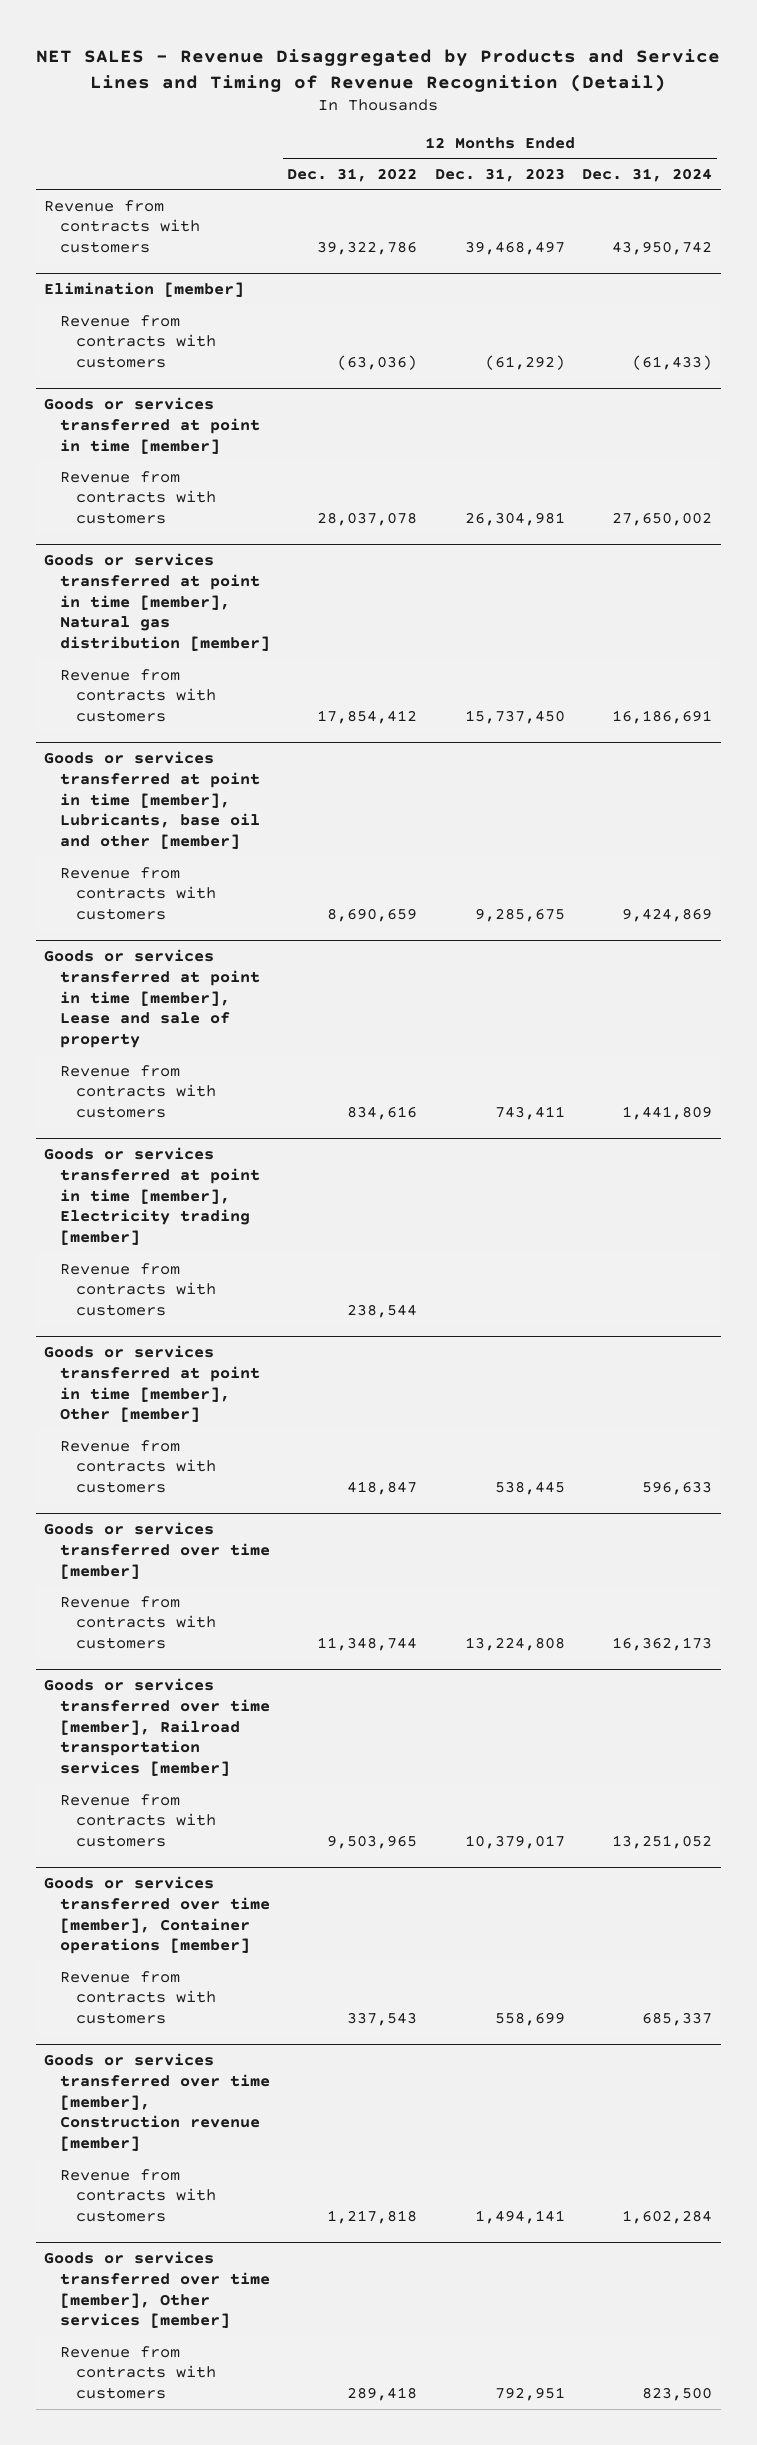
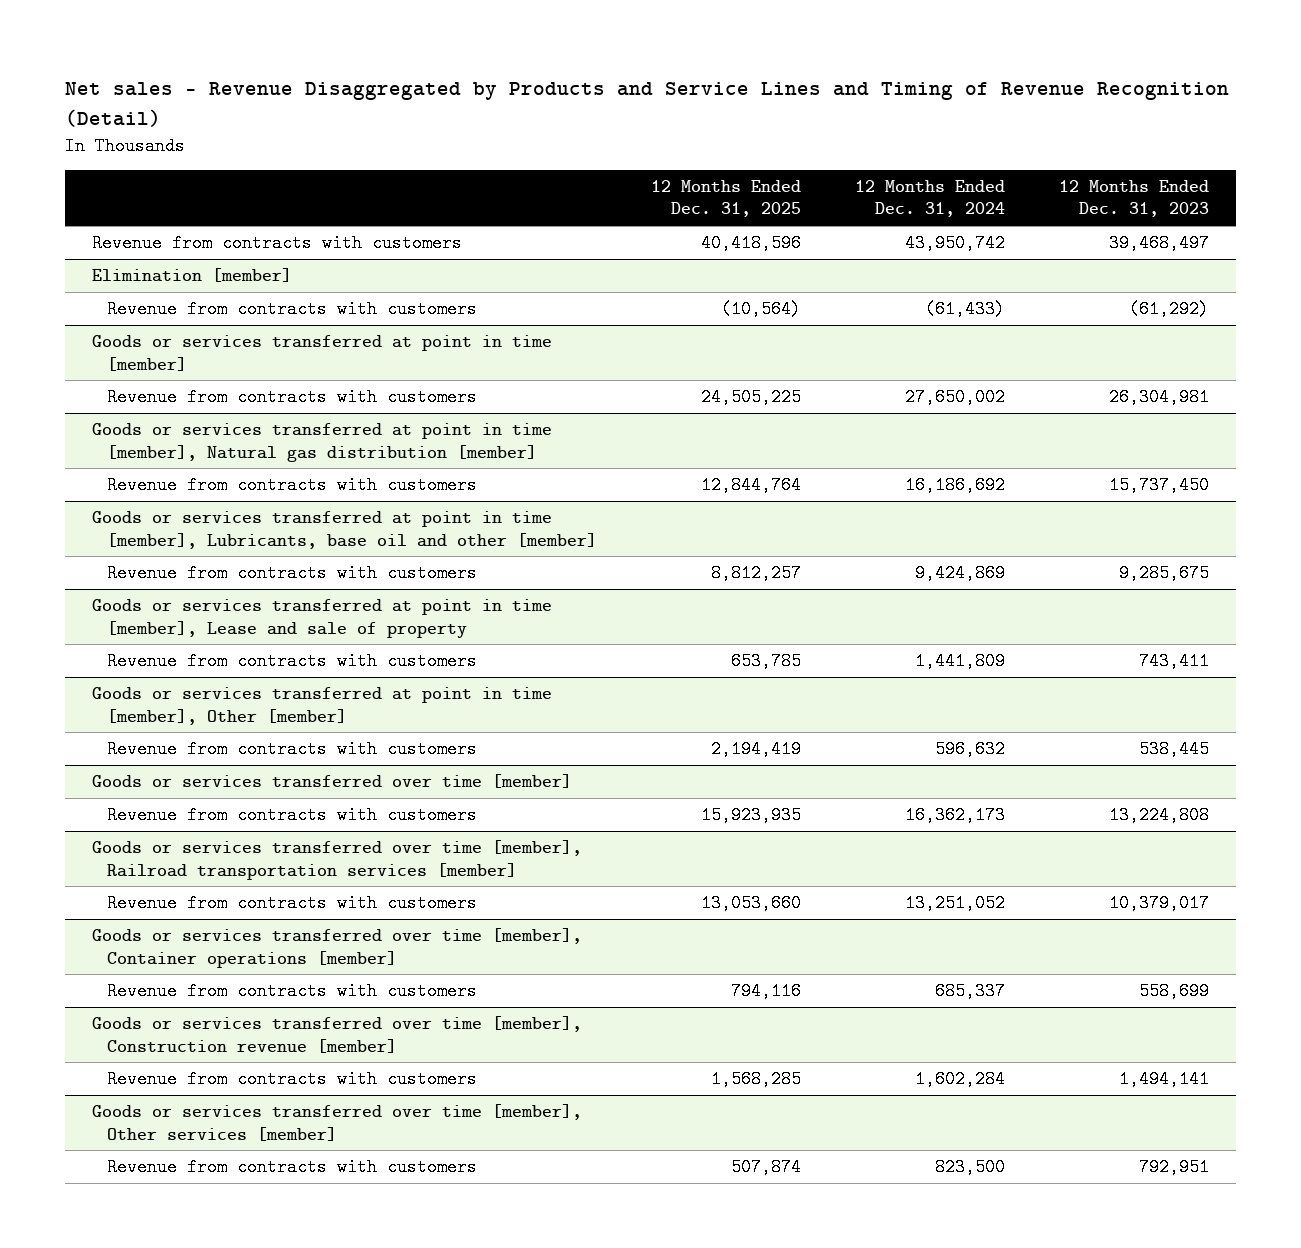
[36,48,721,92] NET SALES - Revenue Disaggregated by Products and Service Lines and Timing of Revenue Recognition (Detail) -> [65,82,1230,127] Net sales - Revenue Disaggregated by Products and Service Lines and Timing of Revenue Recognition (Detail)
[287,167,418,182] Dec. 31, 2022 -> none
none -> [650,180,801,218] 12 Months Ended Dec. 31, 2025
[612,710,713,725] 16,186,691 -> [904,476,1005,495] 16,186,692
[44,1146,260,1246] Goods or services transferred at point in time [member], Electricity trading [member] -> none
[59,1262,216,1317] Revenue from contracts with customers -> none
[642,1481,713,1496] 596,633 -> [934,740,1005,759] 596,632

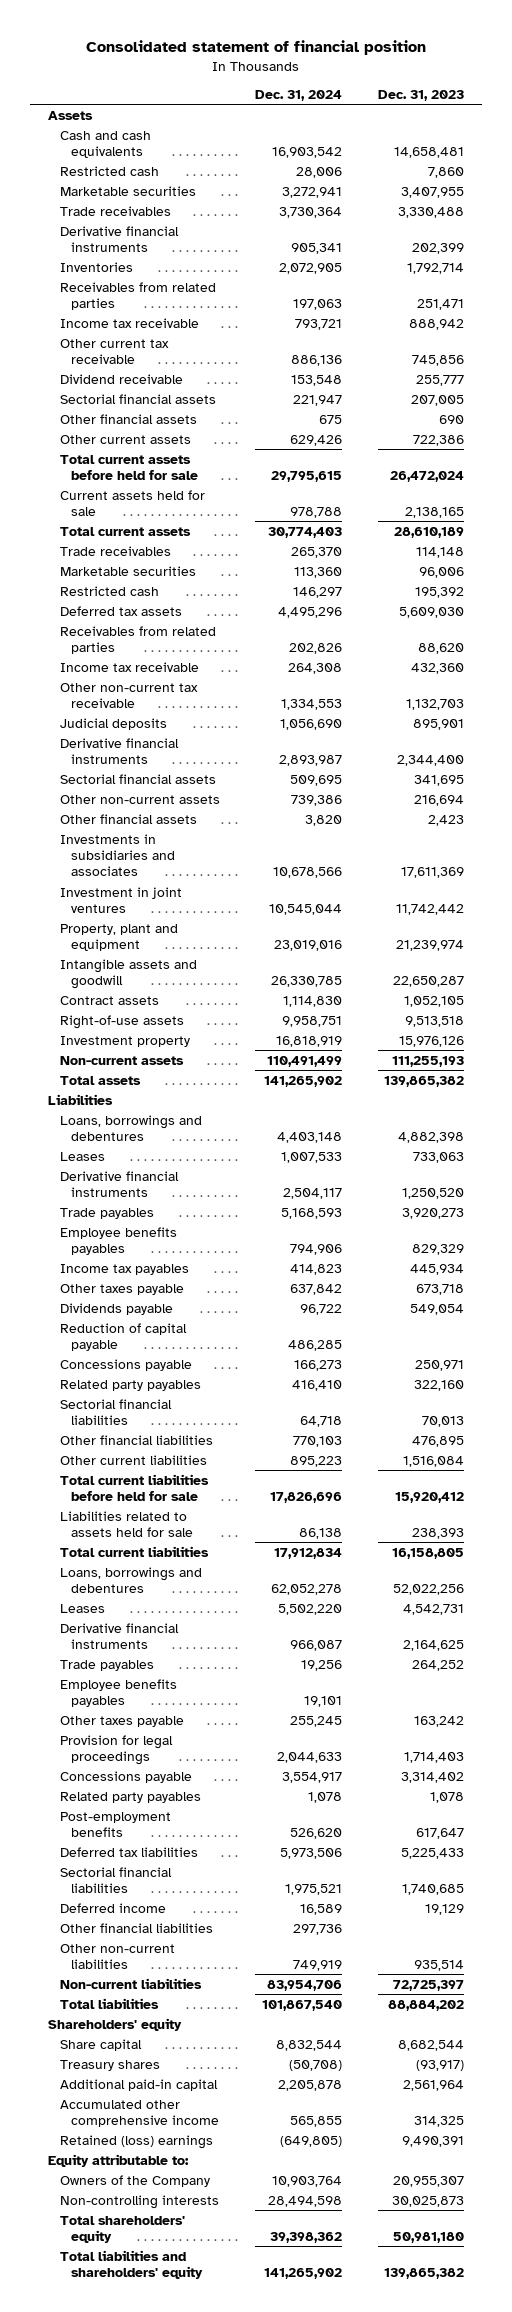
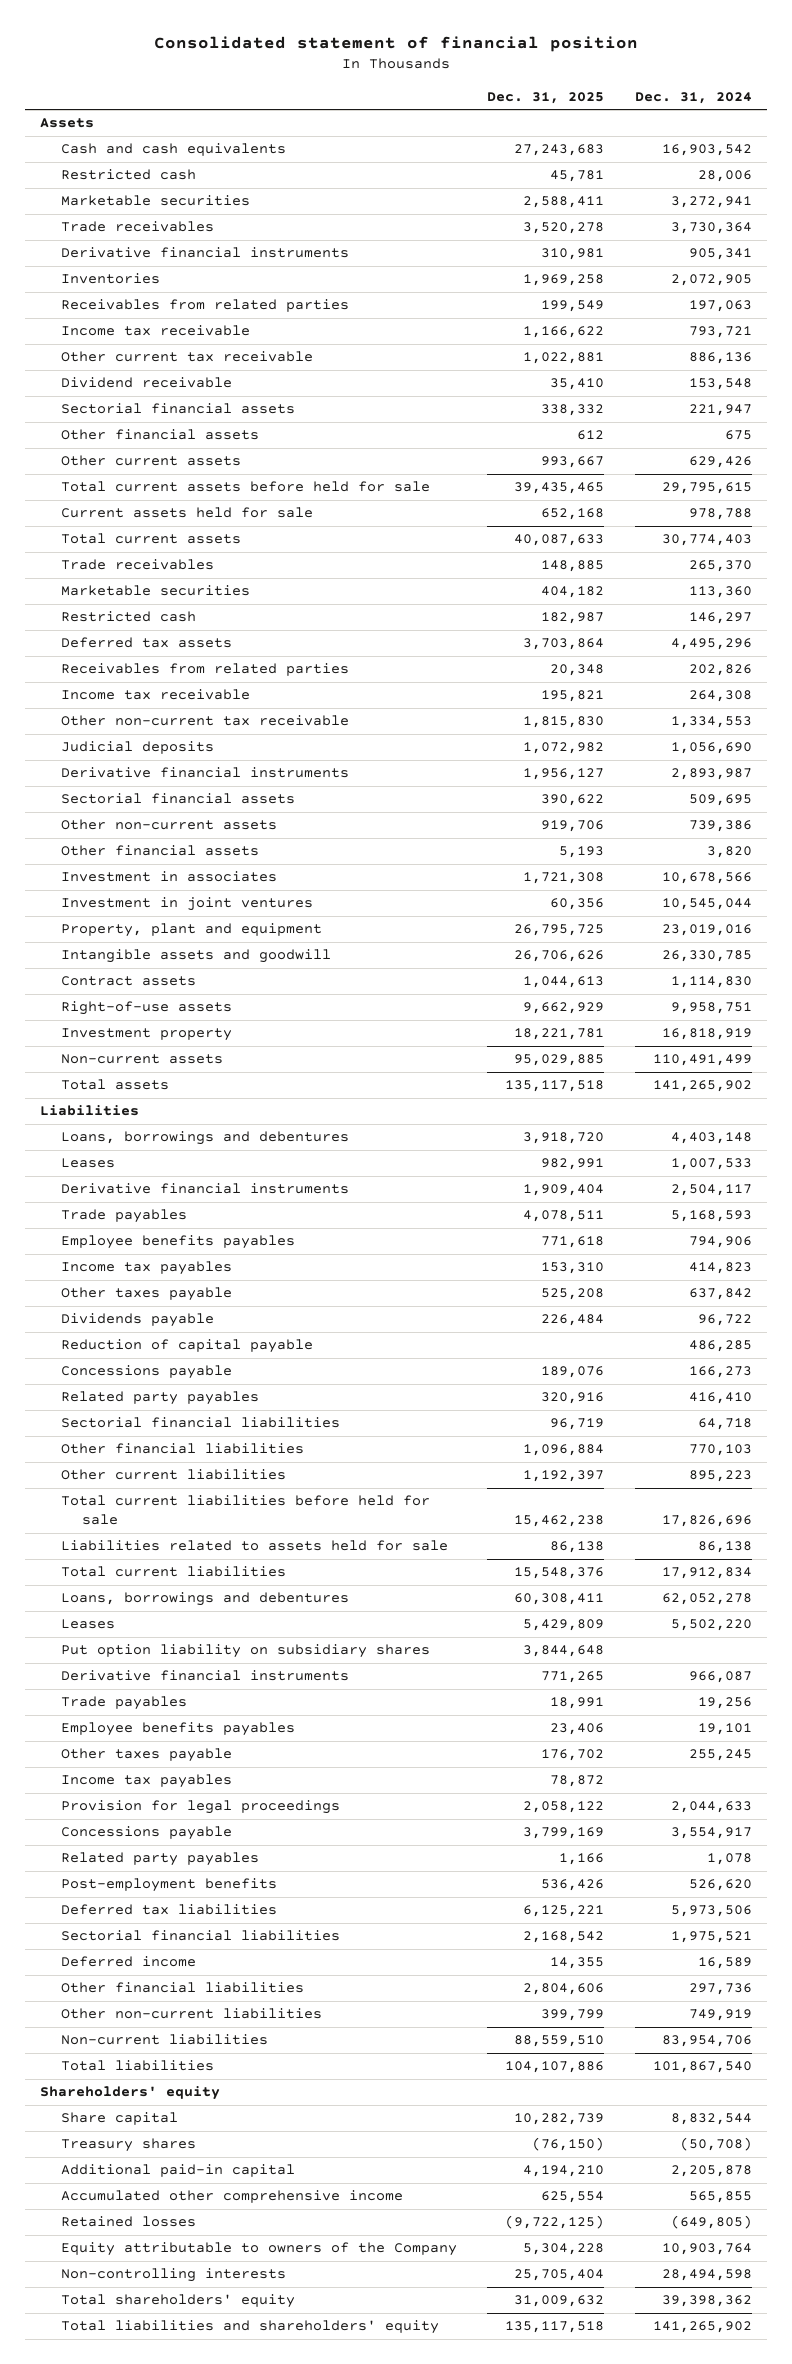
[378,90,465,102] Dec. 31, 2023 -> none
none -> [487,91,605,104] Dec. 31, 2025
[59,833,176,877] Investments in subsidiaries and associates -> [60,871,277,883] Investment in associates
none -> [60,1644,430,1659] Put option liability on subsidiary shares
none -> [60,1774,232,1789] Income tax payables
[48,2153,190,2167] Equity attributable to: -> none
[59,2134,213,2149] Retained (loss) earnings -> [60,2216,196,2228] Retained losses
[59,2174,210,2187] Owners of the Company -> [60,2242,457,2257] Equity attributable to owners of the Company

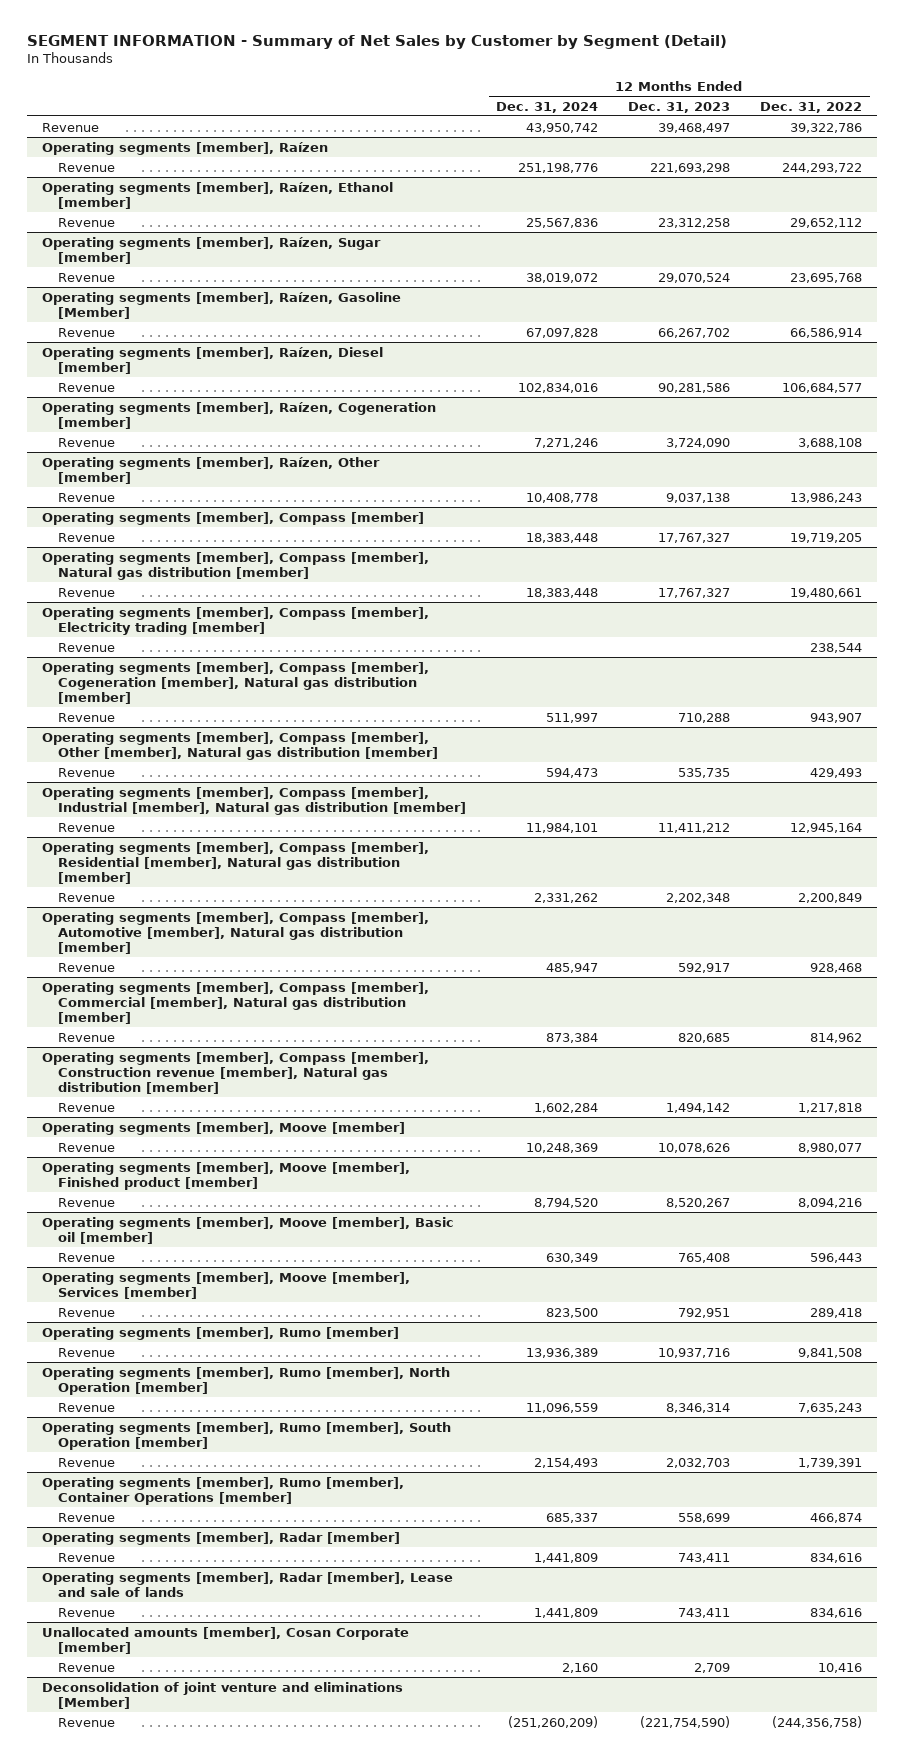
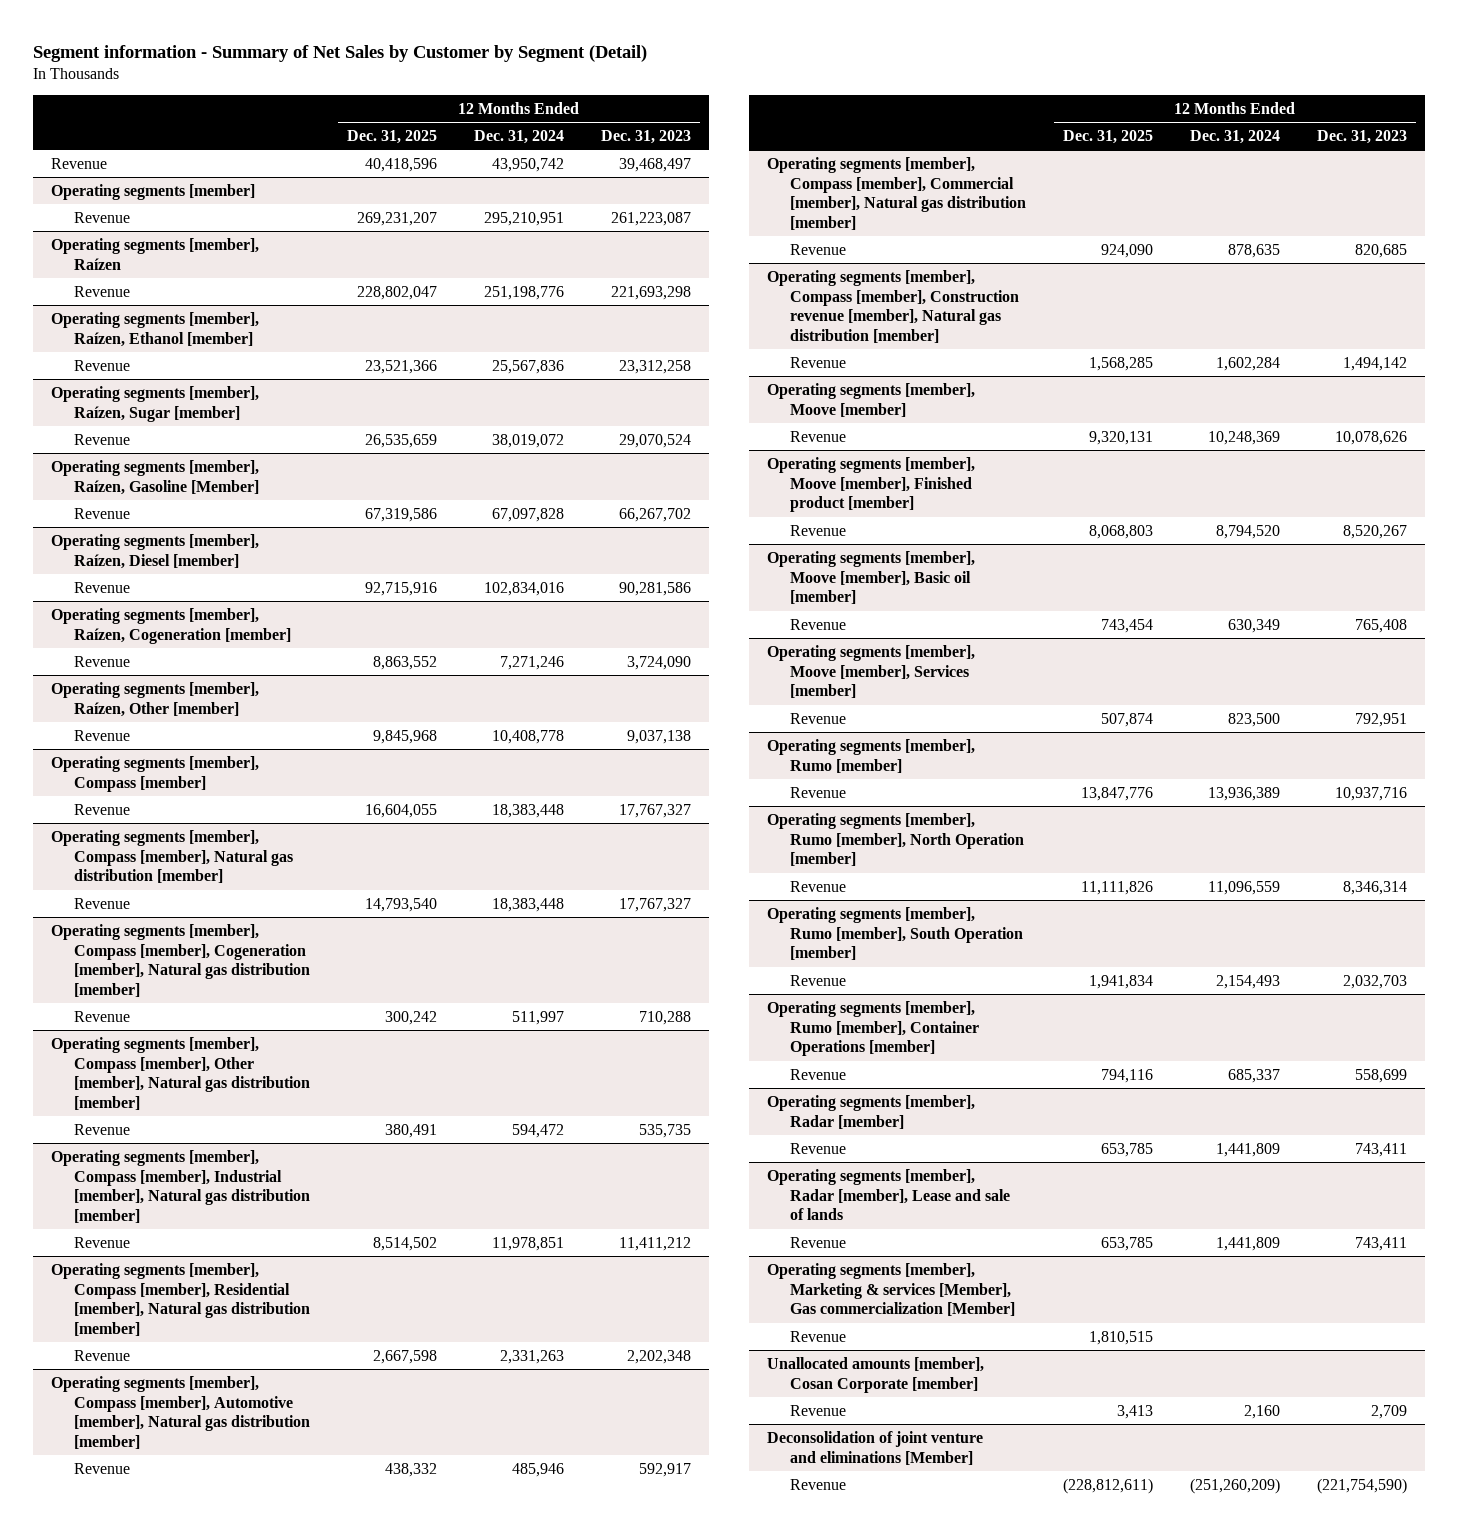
[26,35,727,50] SEGMENT INFORMATION - Summary of Net Sales by Customer by Segment (Detail) -> [32,44,647,62] Segment information - Summary of Net Sales by Customer by Segment (Detail)
[760,101,863,113] Dec. 31, 2022 -> none
none -> [346,129,437,144] Dec. 31, 2025
none -> [51,183,256,200] Operating segments [member]
none -> [74,211,131,223] Revenue
[41,606,429,635] Operating segments [member], Compass [member], Electricity trading [member] -> none
[58,642,116,652] Revenue -> none
[546,767,599,778] 594,473 -> [511,1123,564,1138] 594,472
[526,822,599,833] 11,984,101 -> [491,1236,564,1251] 11,978,851
[534,892,599,903] 2,331,262 -> [499,1349,564,1364] 2,331,263
[546,962,599,973] 485,947 -> [511,1462,564,1477] 485,946
[546,1032,599,1043] 873,384 -> [1227,243,1280,258] 878,635
none -> [767,1262,1016,1317] Operating segments [member], Marketing & services [Member], Gas commercialization [Member]
none -> [790,1330,847,1342] Revenue

